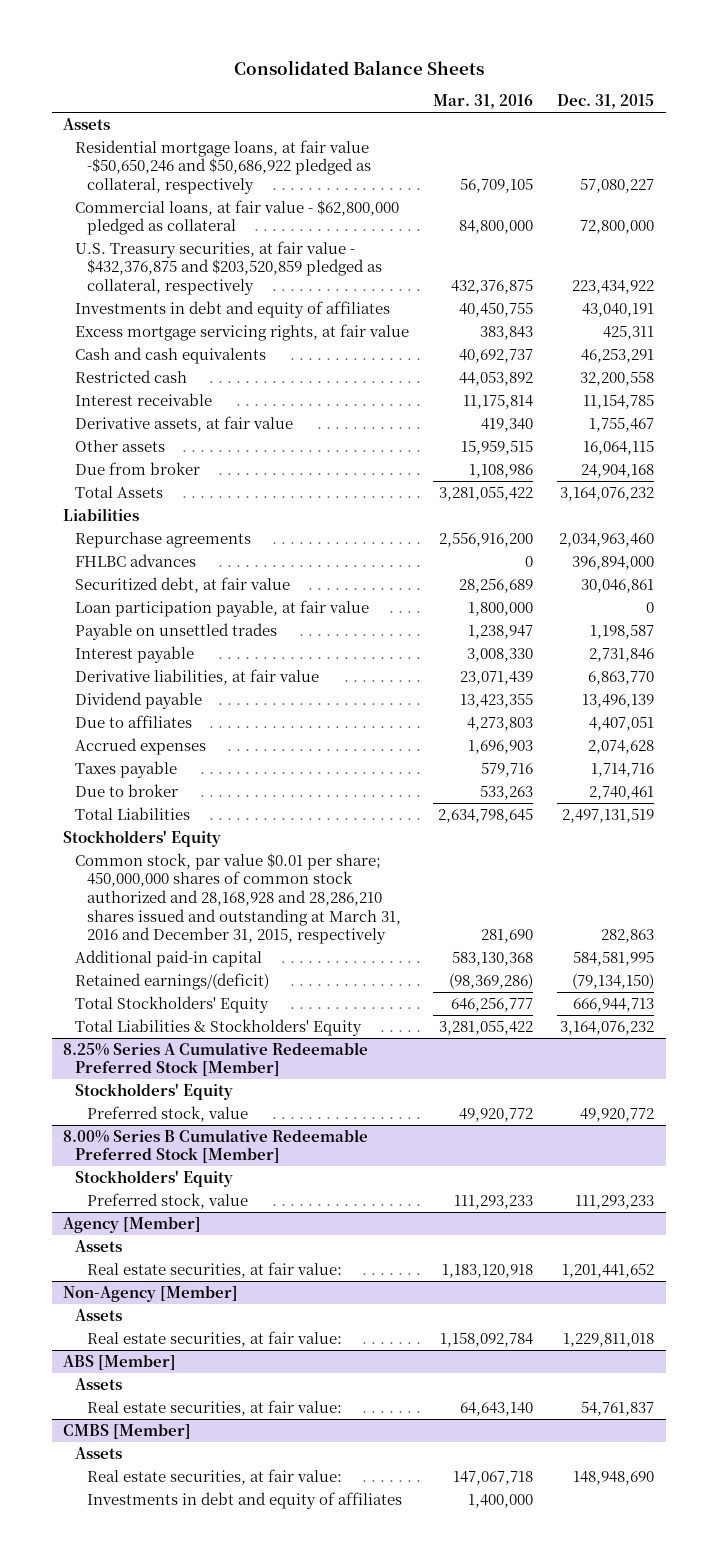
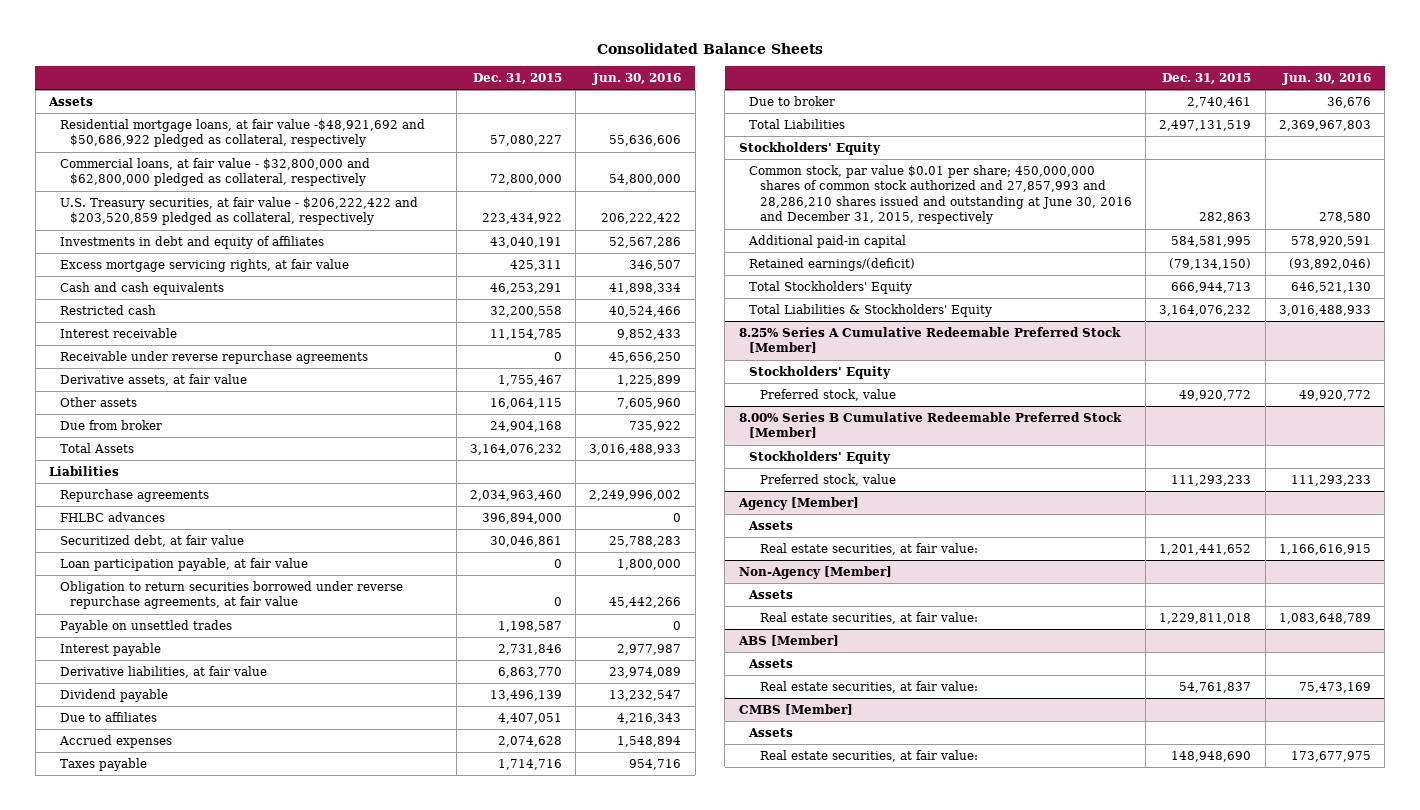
[432,94,533,110] Mar. 31, 2016 -> none
none -> [592,72,682,85] Jun. 30, 2016
[75,139,372,195] Residential mortgage loans, at fair value -$50,650,246 and $50,686,922 pledged as collateral, respectively -> [59,119,425,148] Residential mortgage loans, at fair value -$48,921,692 and $50,686,922 pledged as collateral, respectively
[75,199,400,236] Commercial loans, at fair value - $62,800,000 pledged as collateral -> [59,158,370,187] Commercial loans, at fair value - $32,800,000 and $62,800,000 pledged as collateral, respectively
[75,240,383,296] U.S. Treasury securities, at fair value - $432,376,875 and $203,520,859 pledged as collateral, respectively -> [59,197,418,226] U.S. Treasury securities, at fair value - $206,222,422 and $203,520,859 pledged as collateral, respectively
none -> [59,351,368,365] Receivable under reverse repurchase agreements
none -> [59,581,403,610] Obligation to return securities borrowed under reverse repurchase agreements, at fair value
[75,852,402,945] Common stock, par value $0.01 per share; 450,000,000 shares of common stock authorized and 28,168,928 and 28,286,210 shares issued and outstanding at March 31, 2016 and December 31, 2015, respectively -> [749,165,1132,225] Common stock, par value $0.01 per share; 450,000,000 shares of common stock authorized and 27,857,993 and 28,286,210 shares issued and outstanding at June 30, 2016 and December 31, 2015, respectively
[87,1491,403,1509] Investments in debt and equity of affiliates -> none

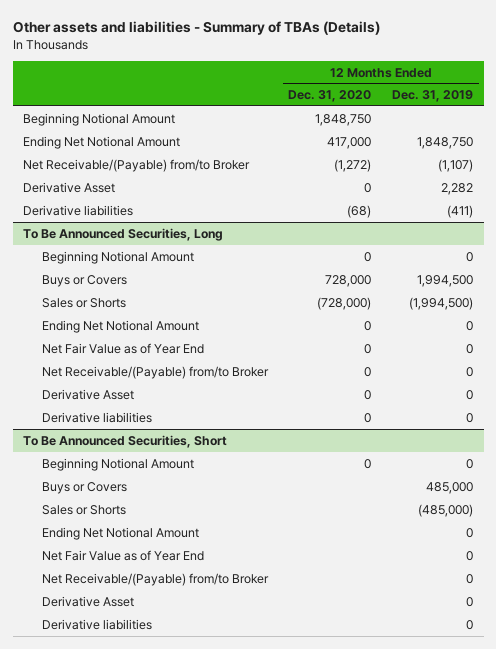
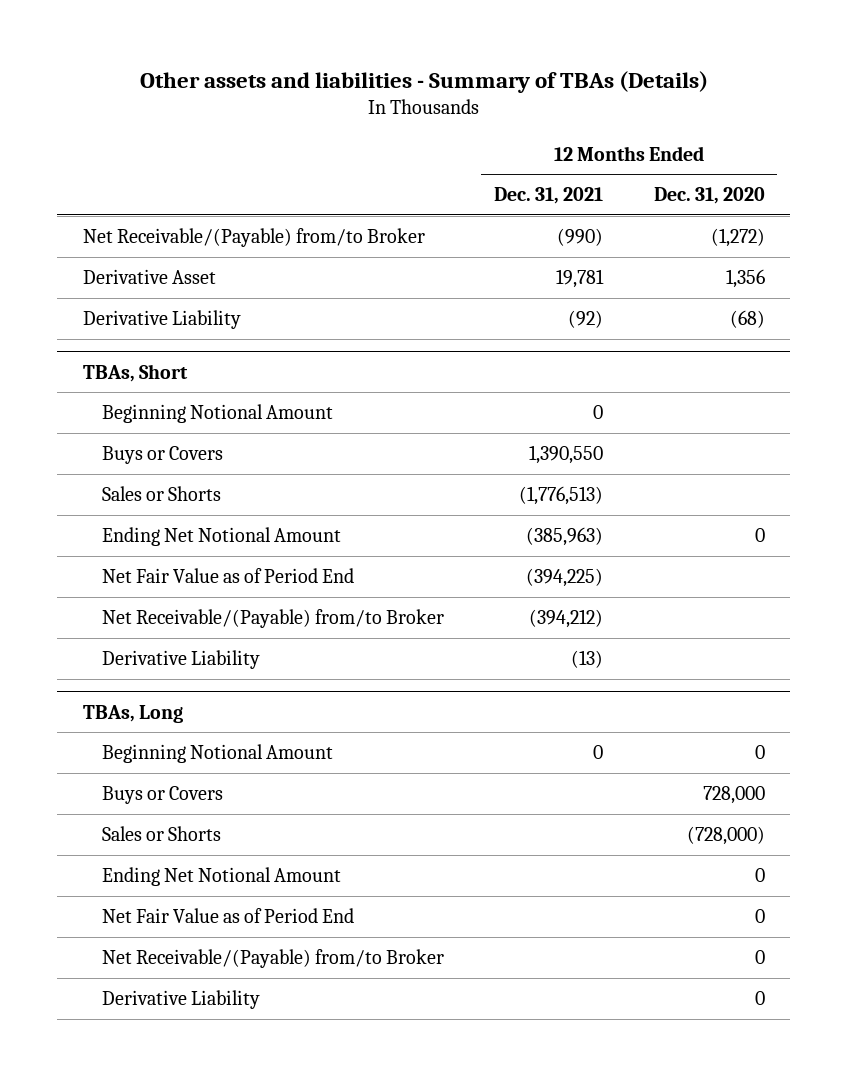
[392,90,474,103] Dec. 31, 2019 -> none
none -> [494,187,604,205] Dec. 31, 2021
[23,112,176,126] Beginning Notional Amount -> none
[23,135,181,149] Ending Net Notional Amount -> none
[23,227,224,241] To Be Announced Securities, Long -> none
[364,182,372,193] 0 -> [725,268,765,288] 1,356
[23,204,134,216] Derivative liabilities -> [82,309,241,329] Derivative Liability
none -> [82,363,188,382] TBAs, Short
none -> [101,403,333,423] Beginning Notional Amount
none -> [101,445,223,464] Buys or Covers
none -> [101,485,221,501] Sales or Shorts
none -> [101,526,341,546] Ending Net Notional Amount
none -> [101,567,354,583] Net Fair Value as of Period End
none -> [101,608,444,628] Net Receivable/(Payable) from/to Broker
none -> [101,649,260,669] Derivative Liability
none -> [82,704,183,723] TBAs, Long
[41,342,204,354] Net Fair Value as of Year End -> [101,907,354,923] Net Fair Value as of Period End
[41,388,134,400] Derivative Asset -> none
[23,434,228,448] To Be Announced Securities, Short -> none
[41,457,194,471] Beginning Notional Amount -> none
[41,481,127,494] Buys or Covers -> none
[41,504,126,515] Sales or Shorts -> none
[41,526,199,540] Ending Net Notional Amount -> none
[41,549,204,561] Net Fair Value as of Year End -> none
[41,572,269,586] Net Receivable/(Payable) from/to Broker -> none
[41,595,134,607] Derivative Asset -> none
[41,618,152,630] Derivative liabilities -> none
[41,411,152,423] Derivative liabilities -> [101,989,260,1009] Derivative Liability

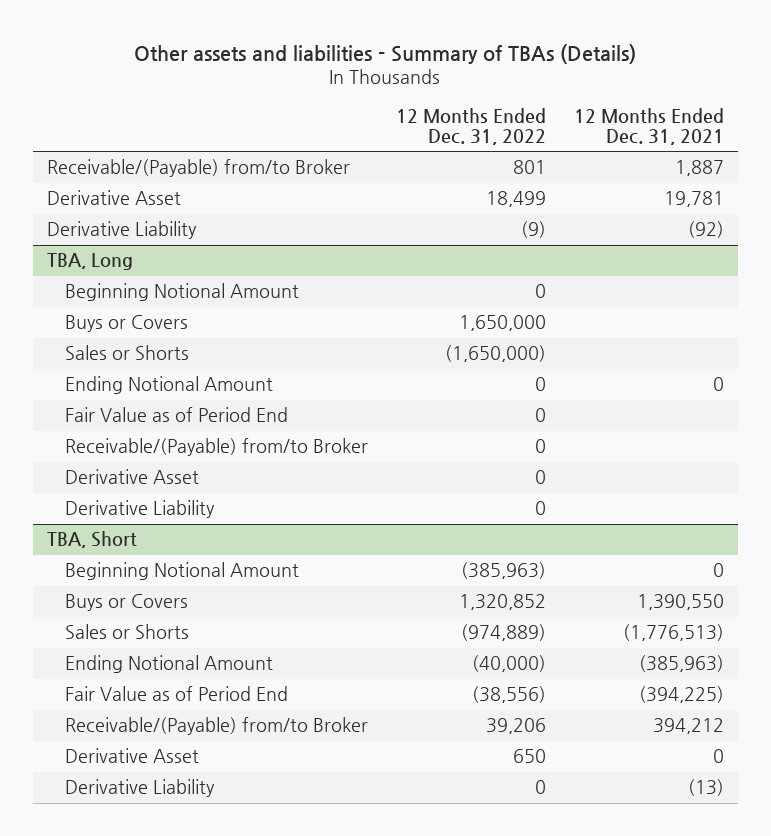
[653,187,765,205] Dec. 31, 2020 -> none
none -> [395,107,546,146] 12 Months Ended Dec. 31, 2022
[82,227,425,247] Net Receivable/(Payable) from/to Broker -> [46,159,350,178] Receivable/(Payable) from/to Broker
[557,227,604,246] (990) -> [674,160,724,177] 1,887
none -> [46,253,133,271] TBA, Long
none -> [64,283,299,302] Beginning Notional Amount
none -> [64,315,188,333] Buys or Covers
none -> [64,345,189,361] Sales or Shorts
none -> [64,376,273,395] Ending Notional Amount
none -> [64,407,288,423] Fair Value as of Period End
none -> [64,438,368,457] Receivable/(Payable) from/to Broker
none -> [64,469,199,485] Derivative Asset
none -> [64,500,215,519] Derivative Liability
[82,363,188,382] TBAs, Short -> [46,531,137,549] TBA, Short
[101,526,341,546] Ending Net Notional Amount -> [64,655,273,674] Ending Notional Amount
[101,567,354,583] Net Fair Value as of Period End -> [64,686,288,702] Fair Value as of Period End
[101,608,444,628] Net Receivable/(Payable) from/to Broker -> [64,717,368,736] Receivable/(Payable) from/to Broker
[529,608,604,628] (394,212) -> [652,718,724,735] 394,212
none -> [64,748,199,764] Derivative Asset
[82,704,183,723] TBAs, Long -> none
[101,743,333,763] Beginning Notional Amount -> none
[101,785,223,804] Buys or Covers -> none
[101,825,221,841] Sales or Shorts -> none
[101,866,341,886] Ending Net Notional Amount -> none
[101,907,354,923] Net Fair Value as of Period End -> none
[101,948,444,968] Net Receivable/(Payable) from/to Broker -> none
[101,989,260,1009] Derivative Liability -> none

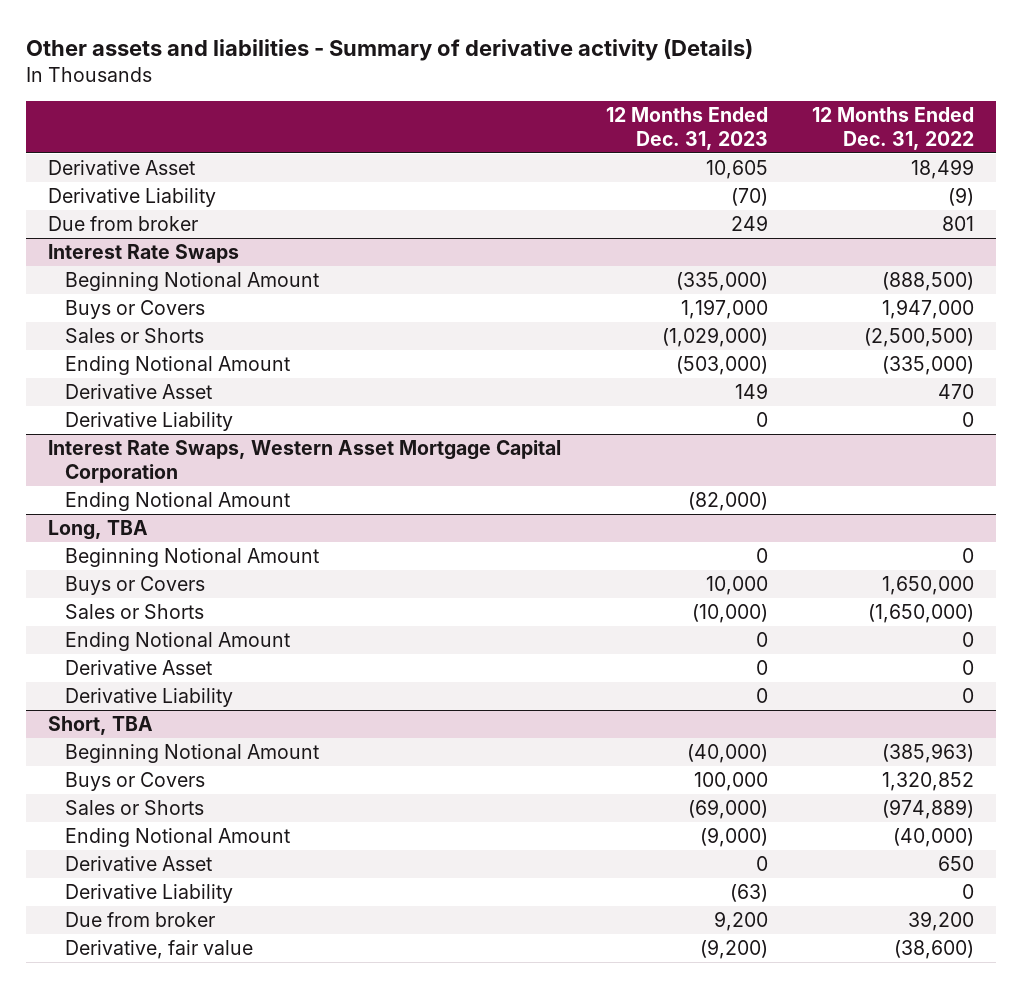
[134,43,637,64] Other assets and liabilities - Summary of TBAs (Details) -> [26,38,754,61] Other assets and liabilities - Summary of derivative activity (Details)
[573,107,724,146] 12 Months Ended Dec. 31, 2021 -> none
none -> [605,107,768,150] 12 Months Ended Dec. 31, 2023
[46,159,350,178] Receivable/(Payable) from/to Broker -> none
none -> [48,216,199,232] Due from broker
none -> [48,244,240,264] Interest Rate Swaps
none -> [64,272,319,292] Beginning Notional Amount
none -> [64,300,205,320] Buys or Covers
none -> [64,328,204,344] Sales or Shorts
none -> [64,356,290,376] Ending Notional Amount
none -> [64,384,212,400] Derivative Asset
none -> [64,412,233,432] Derivative Liability
none -> [48,440,562,483] Interest Rate Swaps, Western Asset Mortgage Capital Corporation
none -> [64,492,290,512] Ending Notional Amount
[46,253,133,271] TBA, Long -> [48,520,149,541] Long, TBA
[64,407,288,423] Fair Value as of Period End -> none
[64,438,368,457] Receivable/(Payable) from/to Broker -> none
[46,531,137,549] TBA, Short -> [48,716,154,736] Short, TBA
[64,686,288,702] Fair Value as of Period End -> none
[64,717,368,736] Receivable/(Payable) from/to Broker -> none
none -> [64,912,215,928] Due from broker
none -> [64,940,253,960] Derivative, fair value

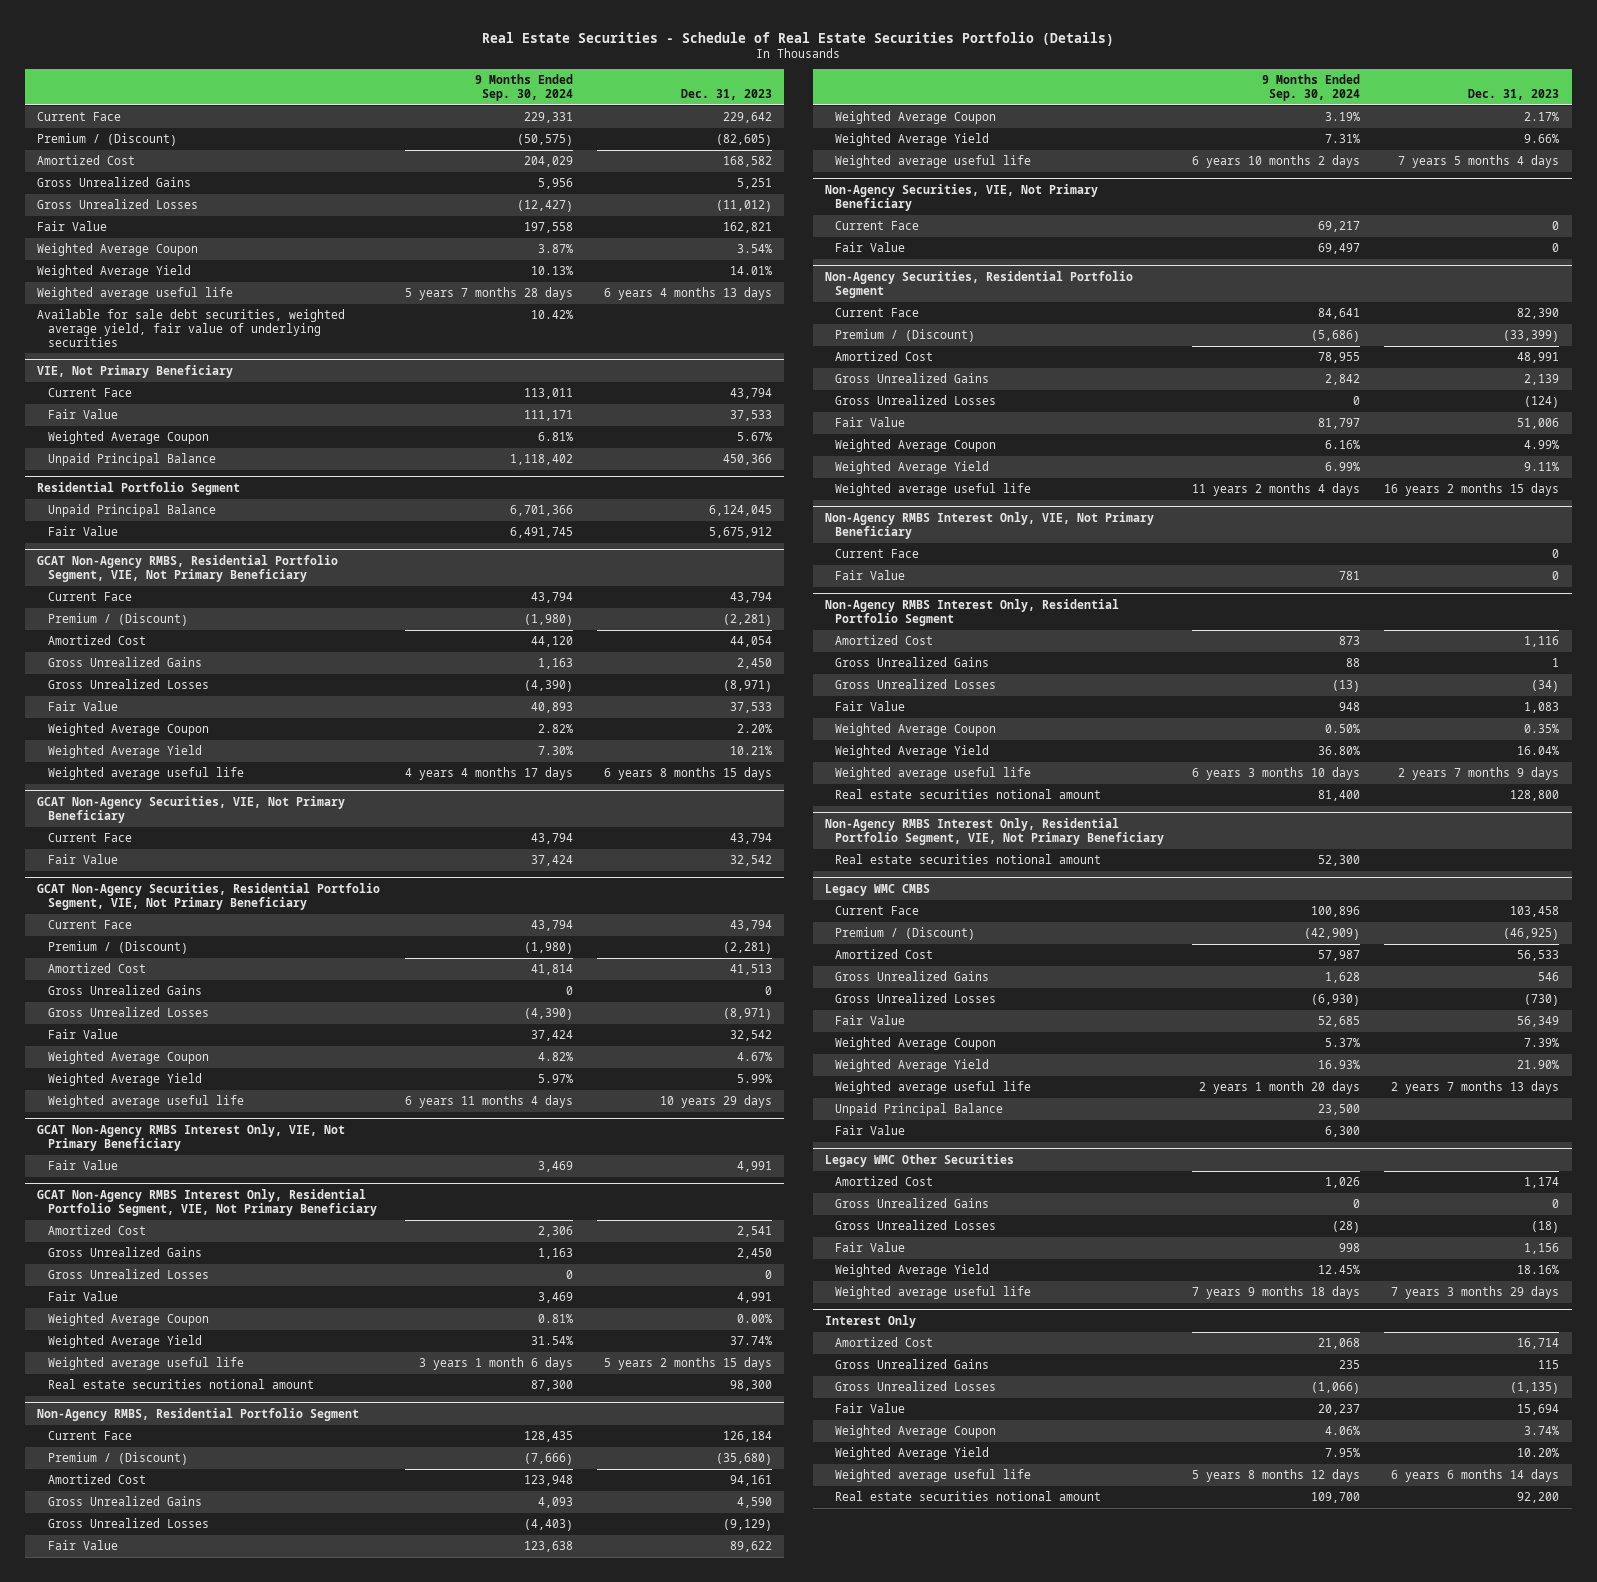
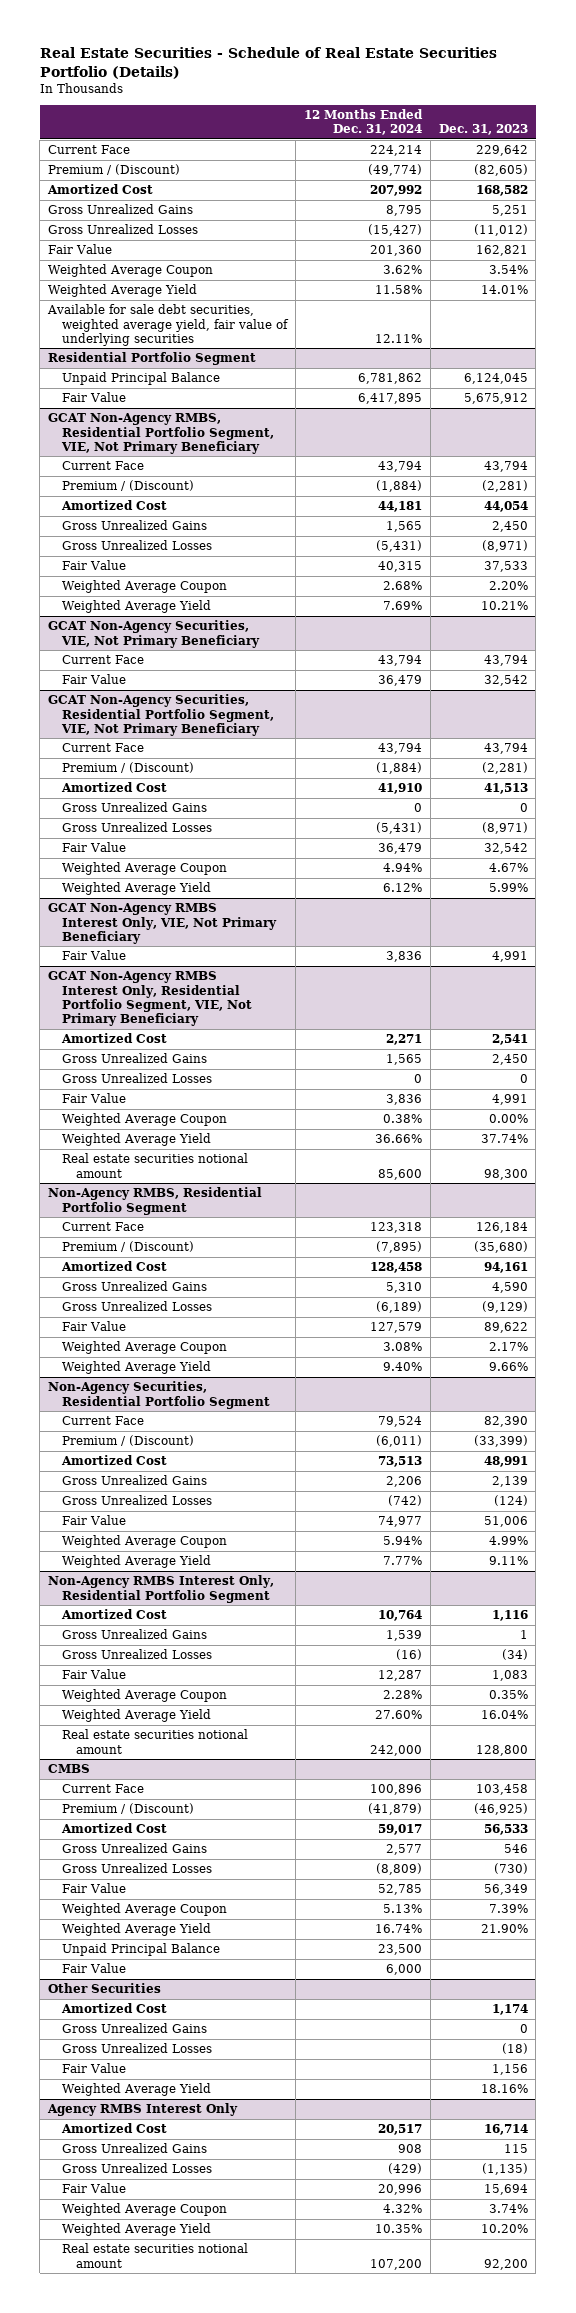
[474,74,573,102] 9 Months Ended Sep. 30, 2024 -> none
none -> [303,109,423,136] 12 Months Ended Dec. 31, 2024
[37,286,234,300] Weighted average useful life -> none
[37,364,234,378] VIE, Not Primary Beneficiary -> none
[48,387,133,397] Current Face -> none
[48,408,119,419] Fair Value -> none
[48,430,210,444] Weighted Average Coupon -> none
[48,452,217,466] Unpaid Principal Balance -> none
[48,766,245,780] Weighted average useful life -> none
[48,1094,245,1108] Weighted average useful life -> none
[48,1356,245,1370] Weighted average useful life -> none
[835,154,1032,168] Weighted average useful life -> none
[824,183,1098,211] Non-Agency Securities, VIE, Not Primary Beneficiary -> none
[835,220,920,230] Current Face -> none
[835,241,906,252] Fair Value -> none
[835,482,1032,496] Weighted average useful life -> none
[824,511,1154,539] Non-Agency RMBS Interest Only, VIE, Not Primary Beneficiary -> none
[835,548,920,558] Current Face -> none
[835,569,906,580] Fair Value -> none
[835,766,1032,780] Weighted average useful life -> none
[824,817,1165,845] Non-Agency RMBS Interest Only, Residential Portfolio Segment, VIE, Not Primary Beneficiary -> none
[835,853,1102,864] Real estate securities notional amount -> none
[824,883,930,896] Legacy WMC CMBS -> [48,1764,91,1774] CMBS
[835,1080,1032,1094] Weighted average useful life -> none
[824,1153,1014,1167] Legacy WMC Other Securities -> [48,1983,162,1994] Other Securities
[835,1285,1032,1299] Weighted average useful life -> none
[824,1314,916,1328] Interest Only -> [47,2103,239,2117] Agency RMBS Interest Only
[835,1468,1032,1482] Weighted average useful life -> none

